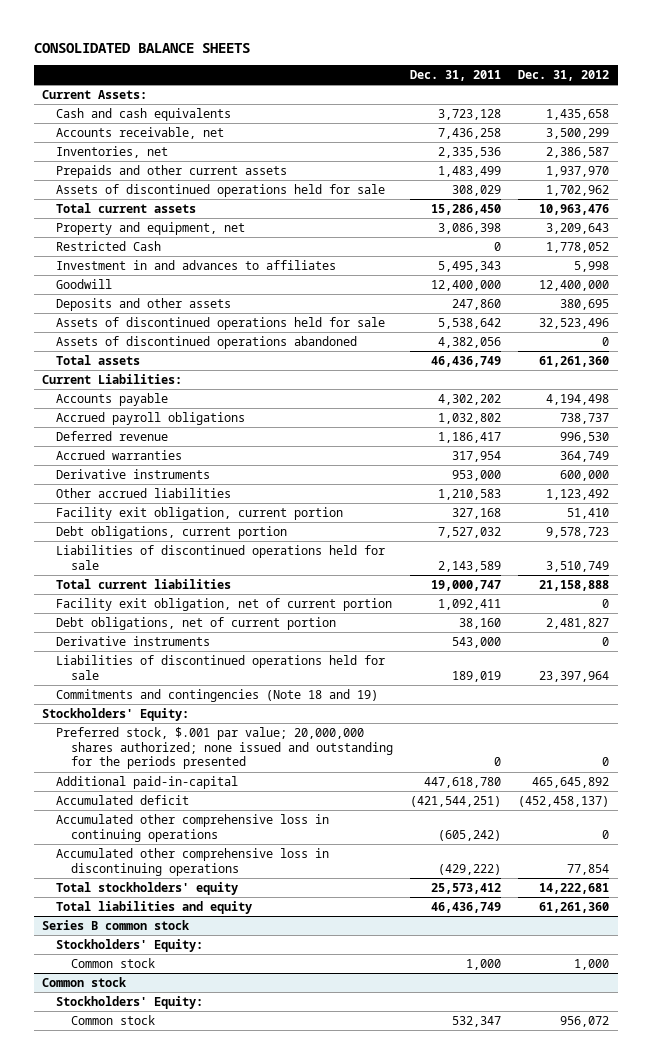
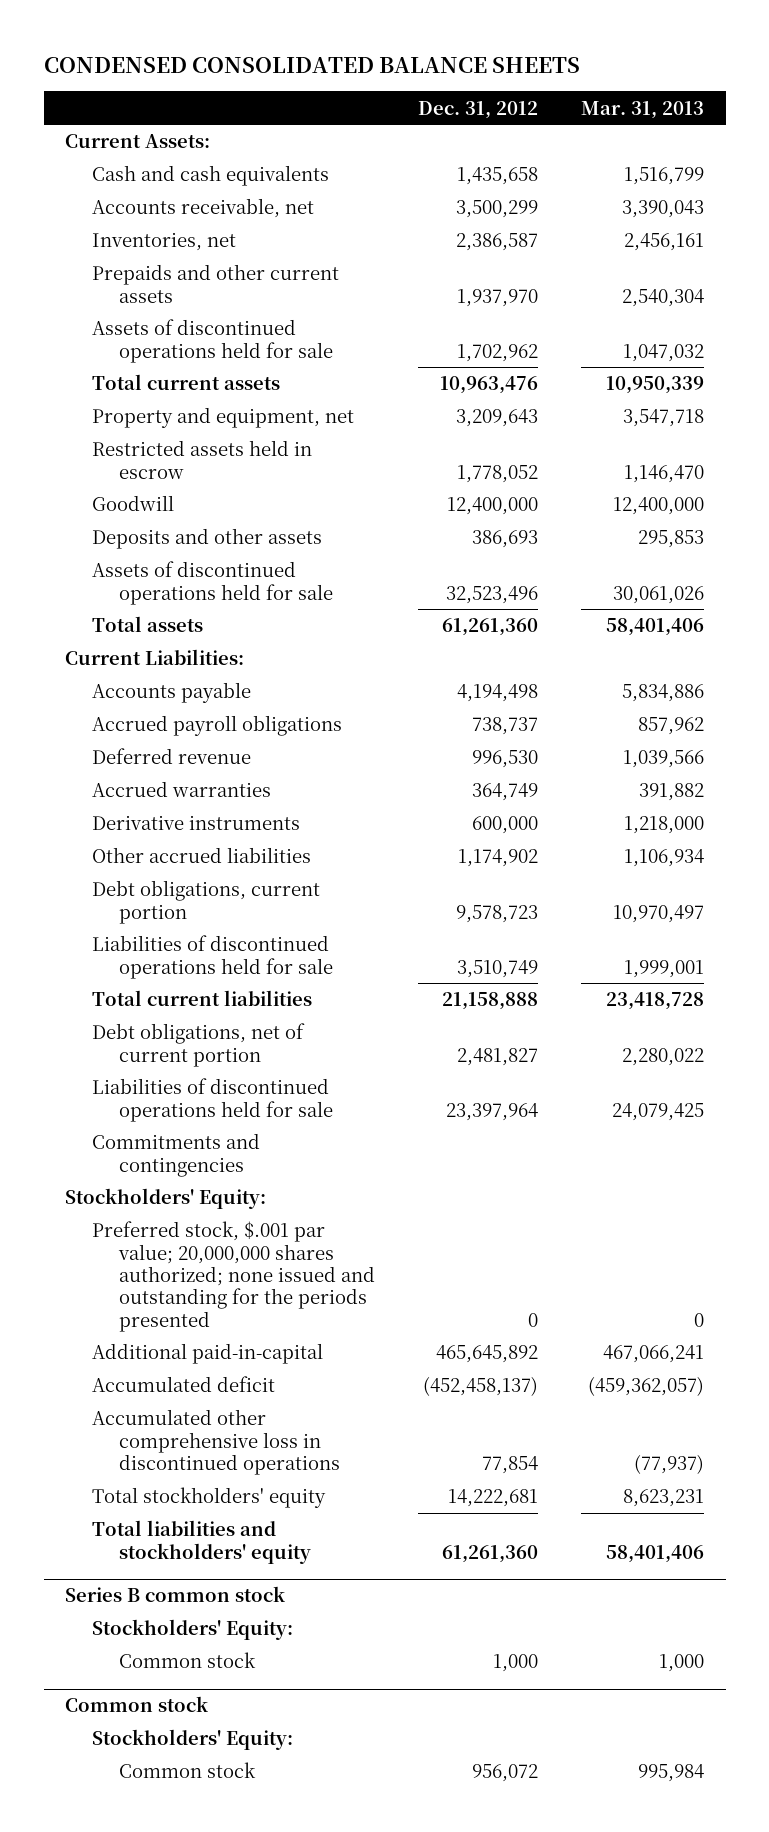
[33,42,250,53] CONSOLIDATED BALANCE SHEETS -> [43,56,580,73] CONDENSED CONSOLIDATED BALANCE SHEETS
[409,69,501,81] Dec. 31, 2011 -> none
none -> [581,100,705,119] Mar. 31, 2013
[56,260,337,271] Investment in and advances to affiliates -> none
[56,241,162,252] Restricted Cash -> [92,440,313,479] Restricted assets held in escrow
[560,299,610,311] 380,695 -> [472,530,539,549] 386,693
[56,336,358,350] Assets of discontinued operations abandoned -> none
[56,507,344,521] Facility exit obligation, current portion -> none
[546,489,610,501] 1,123,492 -> [458,849,539,868] 1,174,902
[56,598,393,612] Facility exit obligation, net of current portion -> none
[56,636,211,647] Derivative instruments -> none
[56,689,379,703] Commitments and contingencies (Note 18 and 19) -> [92,1133,261,1177] Commitments and contingencies
[56,814,330,842] Accumulated other comprehensive loss in continuing operations -> none
[56,848,330,876] Accumulated other comprehensive loss in discontinuing operations -> [92,1409,340,1475] Accumulated other comprehensive loss in discontinued operations
[56,901,253,915] Total liabilities and equity -> [92,1520,311,1564] Total liabilities and stockholders' equity

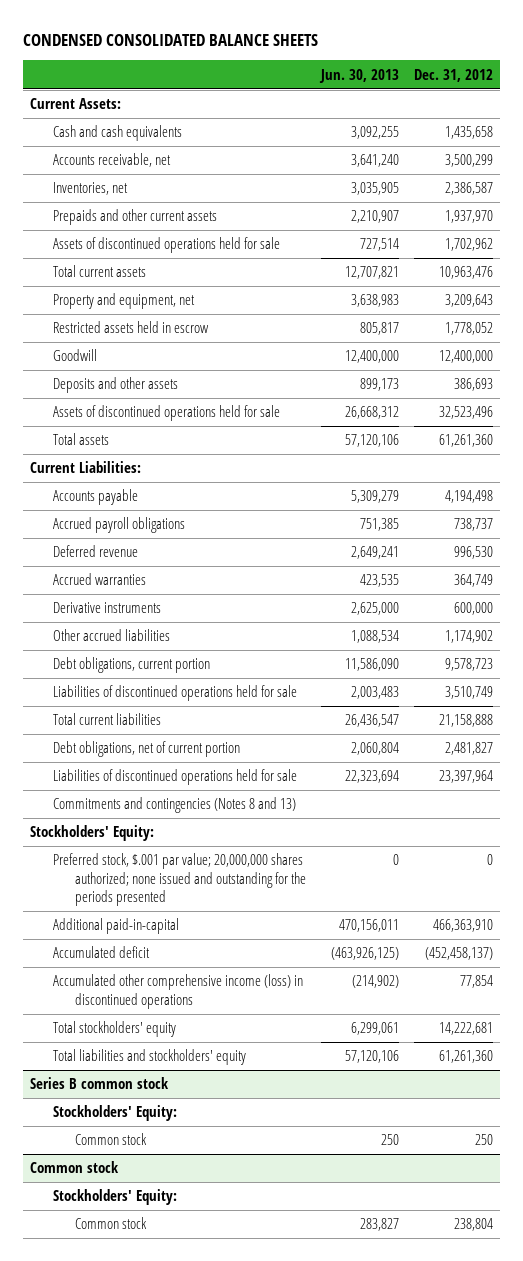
[581,100,705,119] Mar. 31, 2013 -> none
none -> [318,68,399,83] Jun. 30, 2013
[92,1133,261,1177] Commitments and contingencies -> [52,797,296,814] Commitments and contingencies (Notes 8 and 13)
[436,1345,539,1364] 465,645,892 -> [432,919,493,933] 466,363,910
[92,1409,340,1475] Accumulated other comprehensive loss in discontinued operations -> [52,974,303,1009] Accumulated other comprehensive income (loss) in discontinued operations
[493,1654,539,1673] 1,000 -> [474,1134,493,1146] 250
[472,1764,539,1783] 956,072 -> [453,1218,493,1232] 238,804

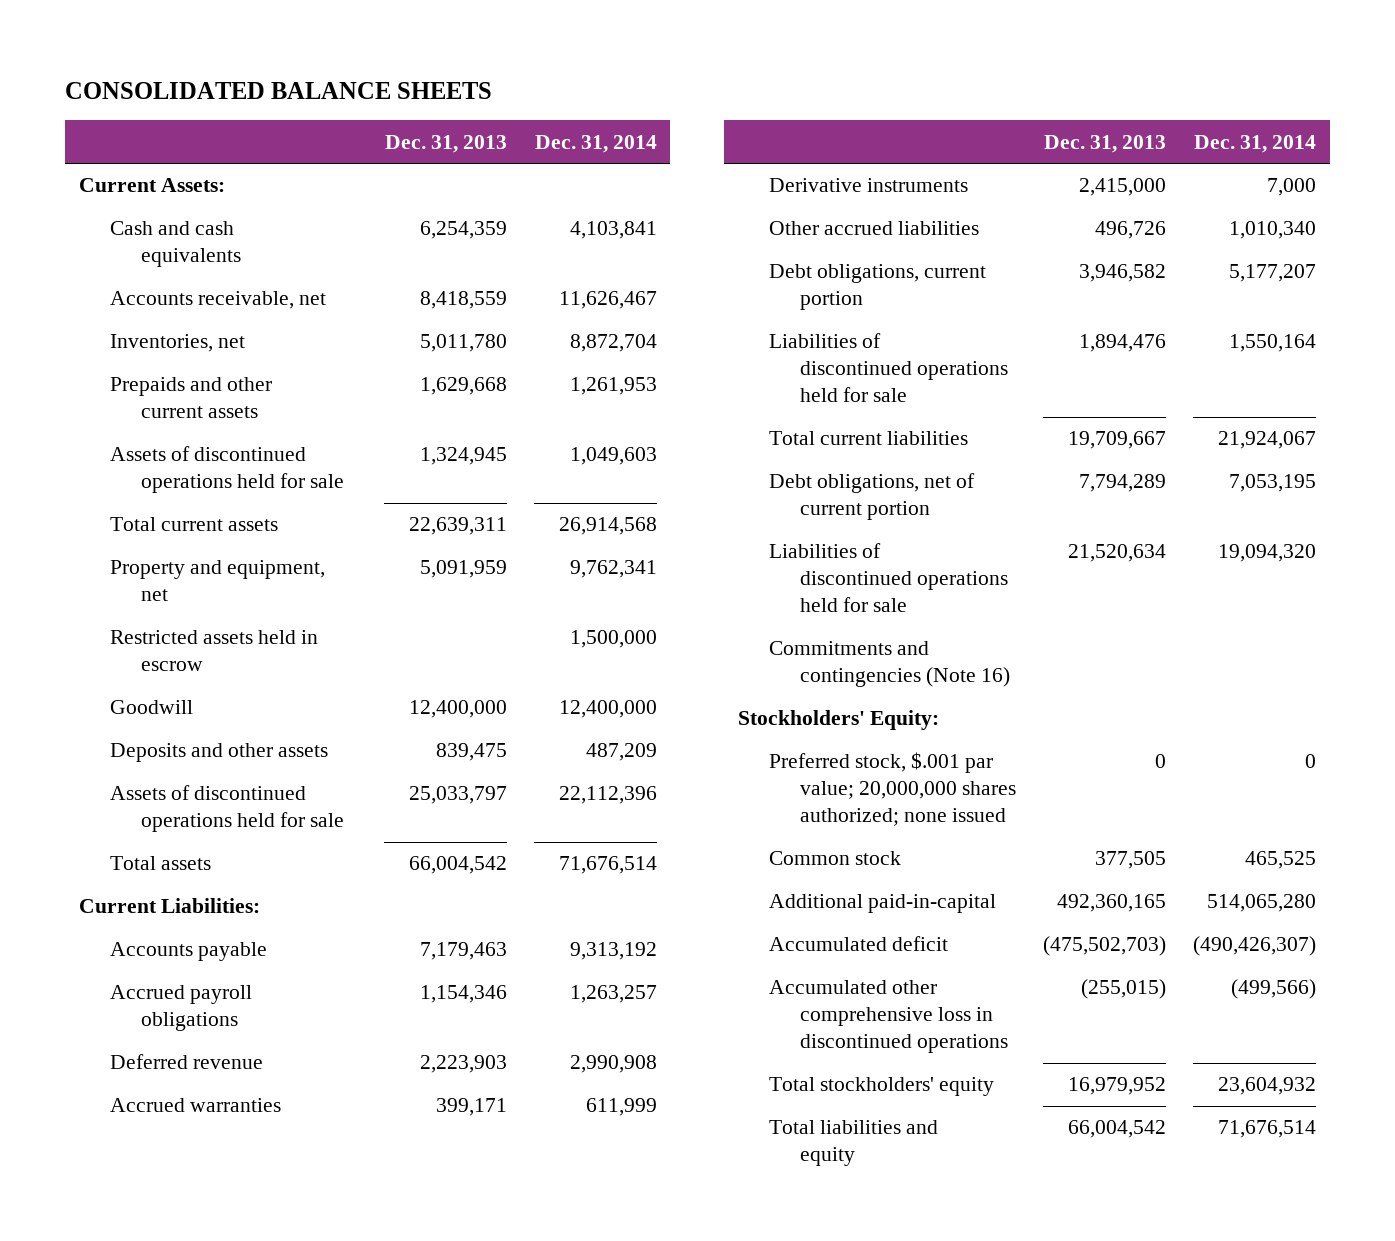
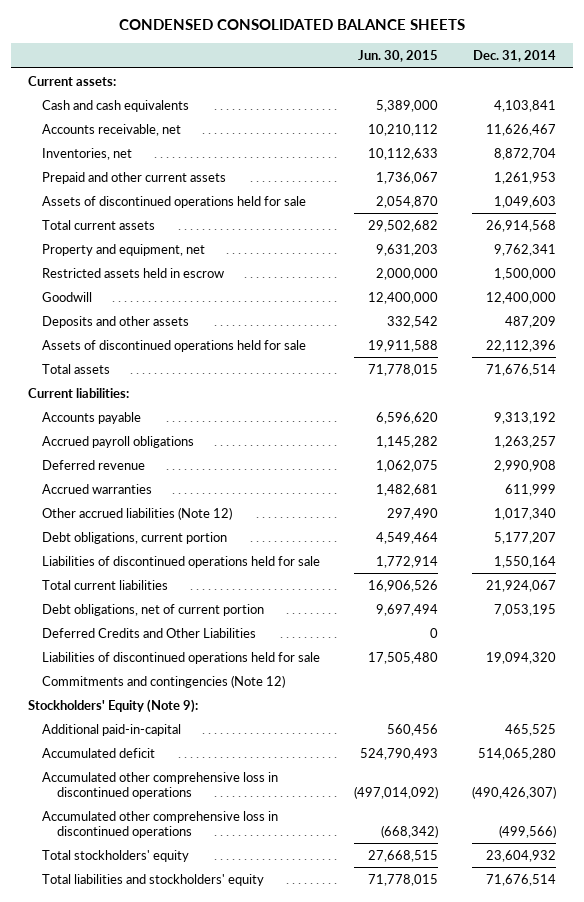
[65,81,493,99] CONSOLIDATED BALANCE SHEETS -> [118,19,465,31] CONDENSED CONSOLIDATED BALANCE SHEETS
[385,134,508,153] Dec. 31, 2013 -> none
none -> [358,49,439,62] Jun. 30, 2015
[78,178,225,193] Current Assets: -> [27,75,116,86] Current assets:
[109,377,272,419] Prepaids and other current assets -> [42,171,227,184] Prepaid and other current assets
[78,898,260,914] Current Liabilities: -> [27,387,129,398] Current liabilities:
[768,178,968,193] Derivative instruments -> none
[768,221,979,236] Other accrued liabilities -> [42,506,233,520] Other accrued liabilities (Note 12)
[1229,221,1317,240] 1,010,340 -> [494,507,557,520] 1,017,340
none -> [42,627,257,638] Deferred Credits and Other Liabilities
[768,752,1017,827] Preferred stock, $.001 par value; 20,000,000 shares authorized; none issued -> none
[768,641,1011,688] Commitments and contingencies (Note 16) -> [42,674,286,688] Commitments and contingencies (Note 12)
[737,710,939,731] Stockholders' Equity: -> [27,698,198,713] Stockholders' Equity (Note 9):
[768,851,901,866] Common stock -> [42,723,182,736] Additional paid-in-capital
[768,894,996,914] Additional paid-in-capital -> [42,747,156,758] Accumulated deficit
[768,936,948,952] Accumulated deficit -> [42,771,279,799] Accumulated other comprehensive loss in discontinued operations
[768,1120,938,1167] Total liabilities and equity -> [42,873,265,886] Total liabilities and stockholders' equity

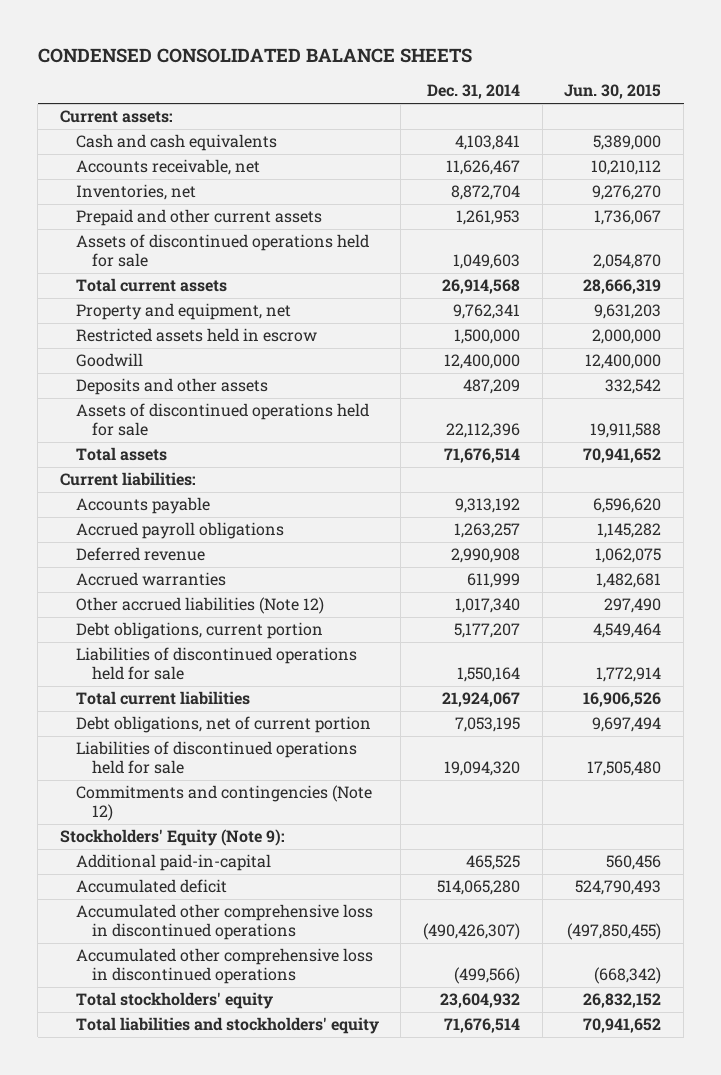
[368,147,439,160] 10,112,633 -> [592,185,662,201] 9,276,270
[368,219,439,232] 29,502,682 -> [583,279,662,295] 28,666,319
[368,363,439,376] 71,778,015 -> [583,448,662,464] 70,941,652
[42,627,257,638] Deferred Credits and Other Liabilities -> none
[354,785,439,799] (497,014,092) -> [567,922,662,940] (497,850,455)
[368,849,439,862] 27,668,515 -> [583,993,662,1009] 26,832,152
[368,873,439,886] 71,778,015 -> [583,1018,662,1034] 70,941,652

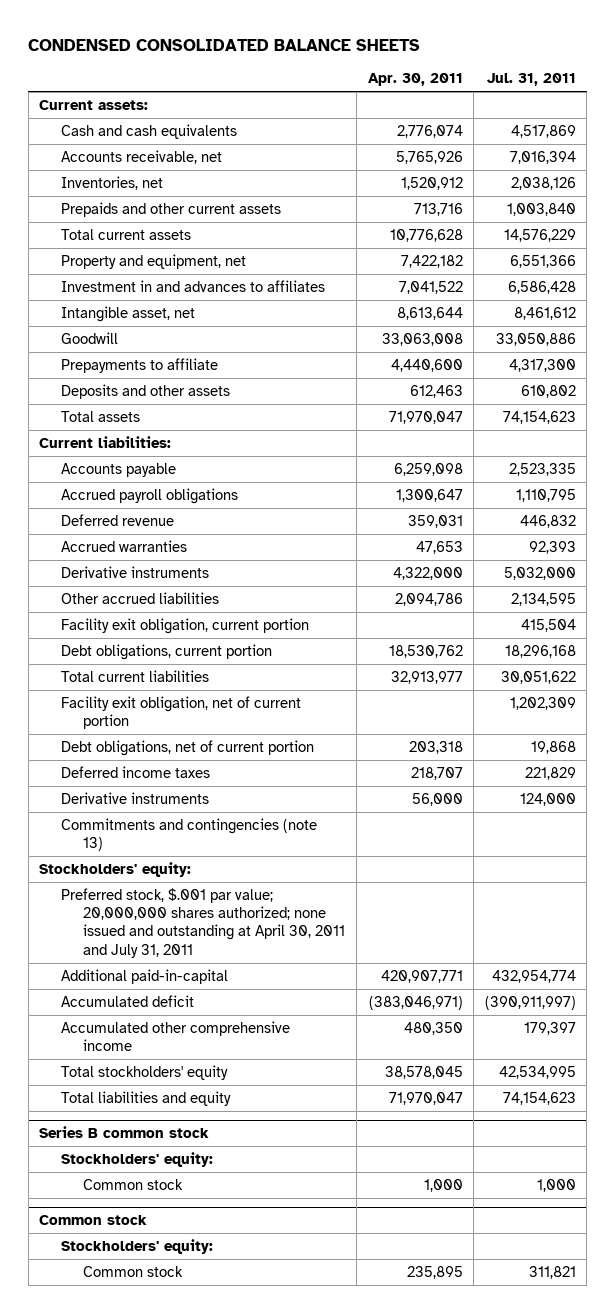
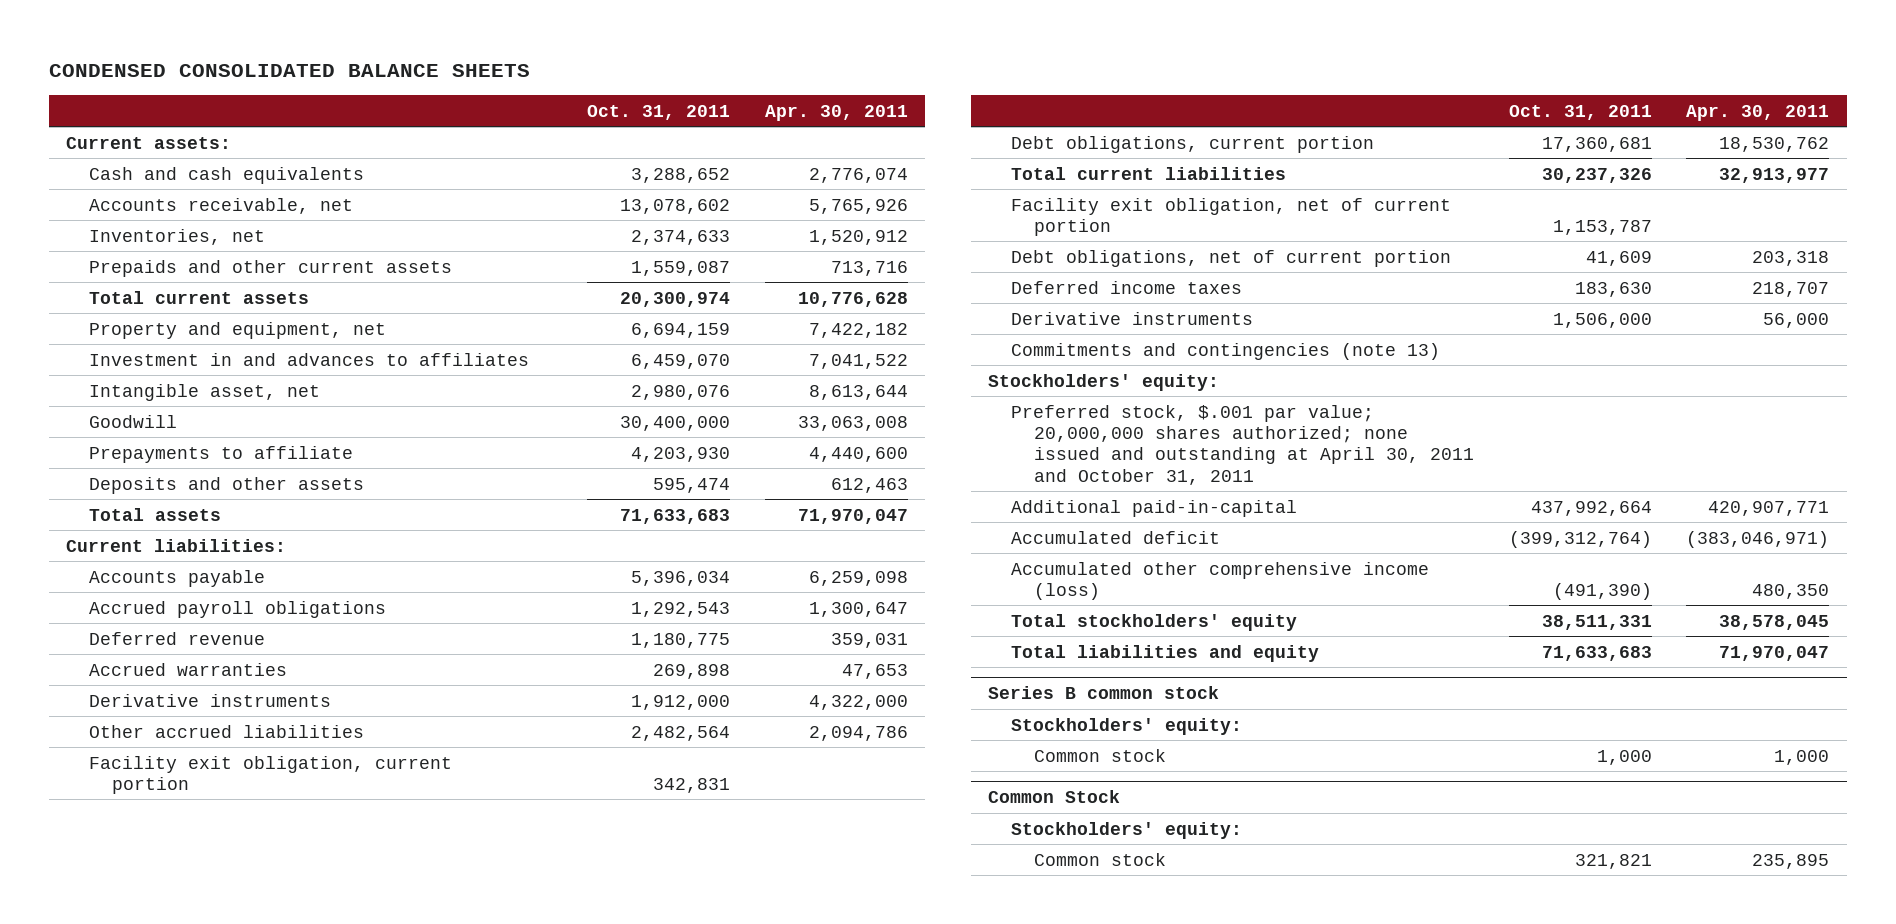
[486,72,576,86] Jul. 31, 2011 -> none
none -> [586,104,730,120] Oct. 31, 2011
[61,888,346,958] Preferred stock, $.001 par value; 20,000,000 shares authorized; none issued and outstanding at April 30, 2011 and July 31, 2011 -> [1010,404,1474,485] Preferred stock, $.001 par value; 20,000,000 shares authorized; none issued and outstanding at April 30, 2011 and October 31, 2011
[61,1021,291,1052] Accumulated other comprehensive income -> [1010,561,1429,600] Accumulated other comprehensive income (loss)
[39,1215,148,1226] Common stock -> [987,790,1120,804] Common Stock

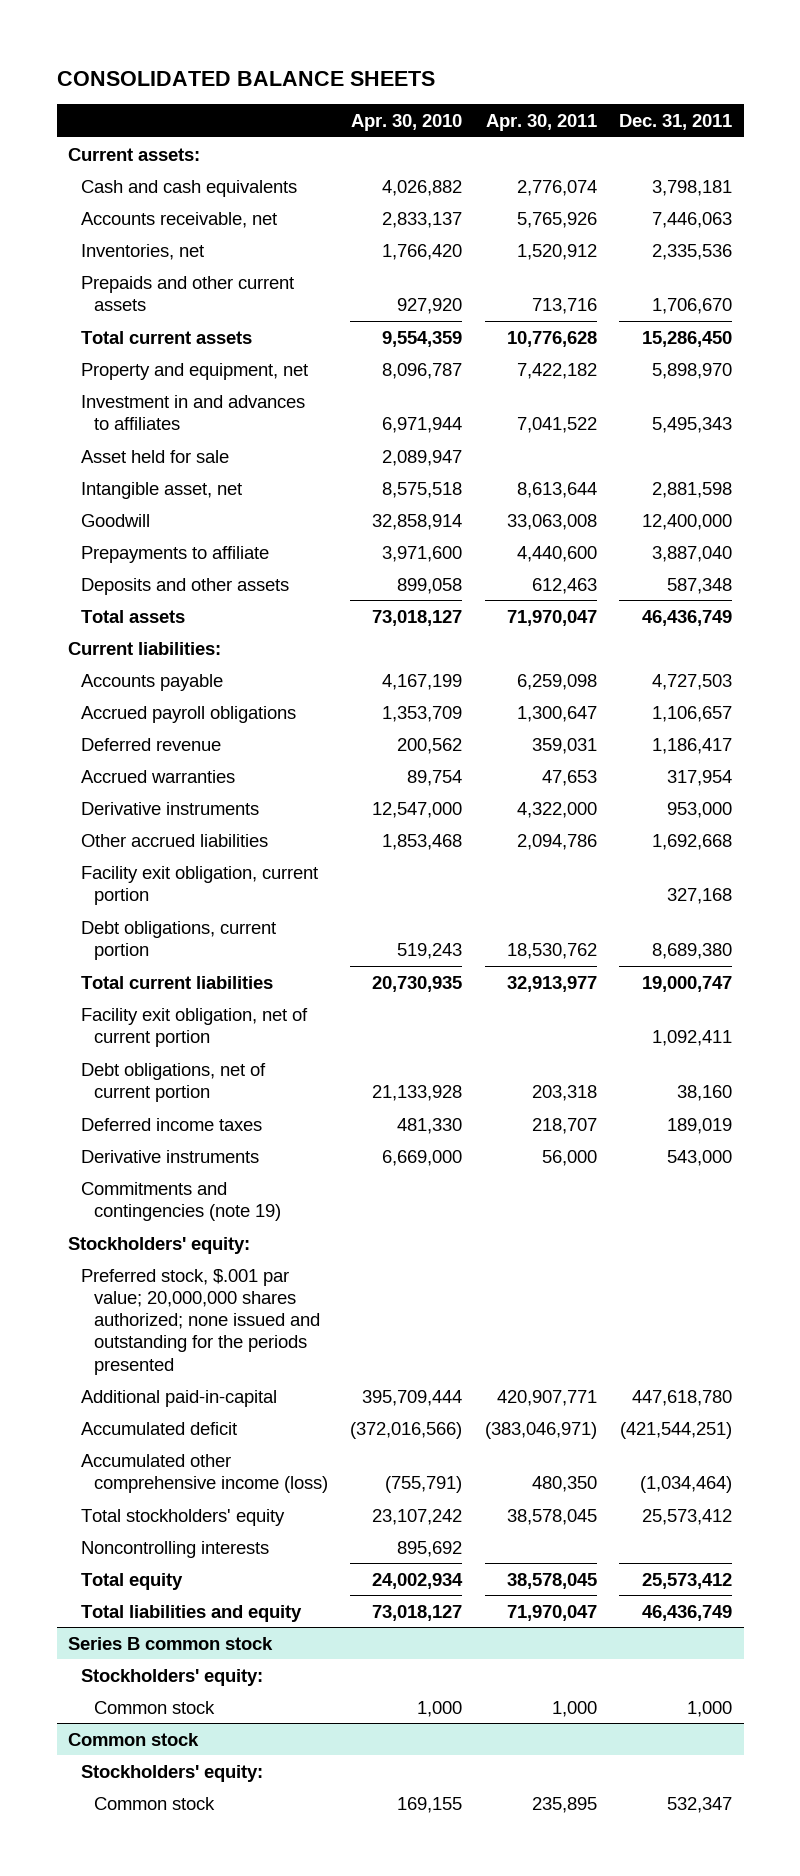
[48,63,530,77] CONDENSED CONSOLIDATED BALANCE SHEETS -> [56,70,435,86] CONSOLIDATED BALANCE SHEETS
[586,104,730,120] Oct. 31, 2011 -> none
none -> [351,113,463,131] Apr. 30, 2010
none -> [619,113,733,130] Dec. 31, 2011
none -> [80,449,229,463] Asset held for sale
[1010,342,1440,360] Commitments and contingencies (note 13) -> [80,1181,282,1221] Commitments and contingencies (note 19)
[1010,404,1474,485] Preferred stock, $.001 par value; 20,000,000 shares authorized; none issued and outstanding at April 30, 2011 and October 31, 2011 -> [80,1268,321,1375] Preferred stock, $.001 par value; 20,000,000 shares authorized; none issued and outstanding for the periods presented
none -> [80,1540,269,1558] Noncontrolling interests
none -> [80,1572,183,1590] Total equity
[987,790,1120,804] Common Stock -> [67,1732,199,1746] Common stock

